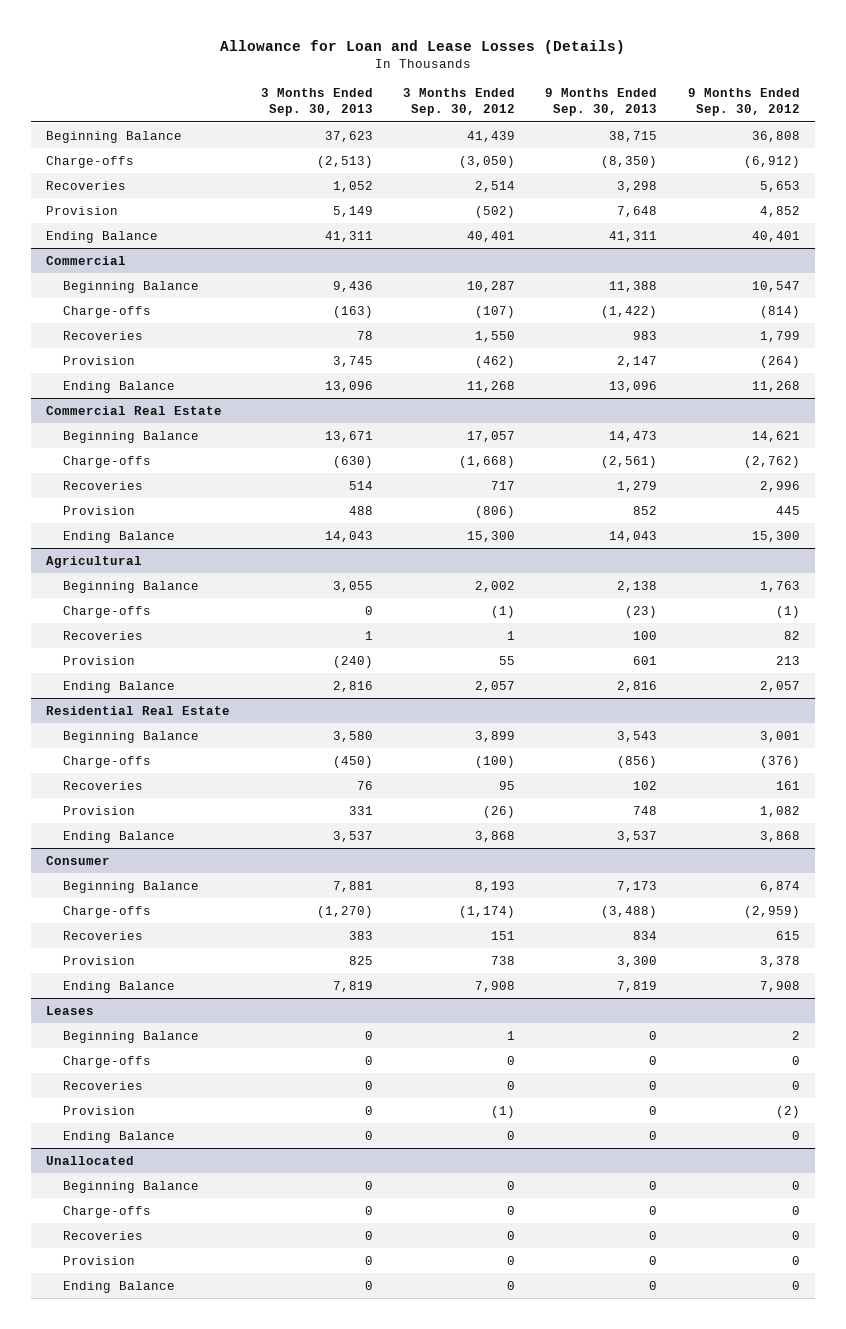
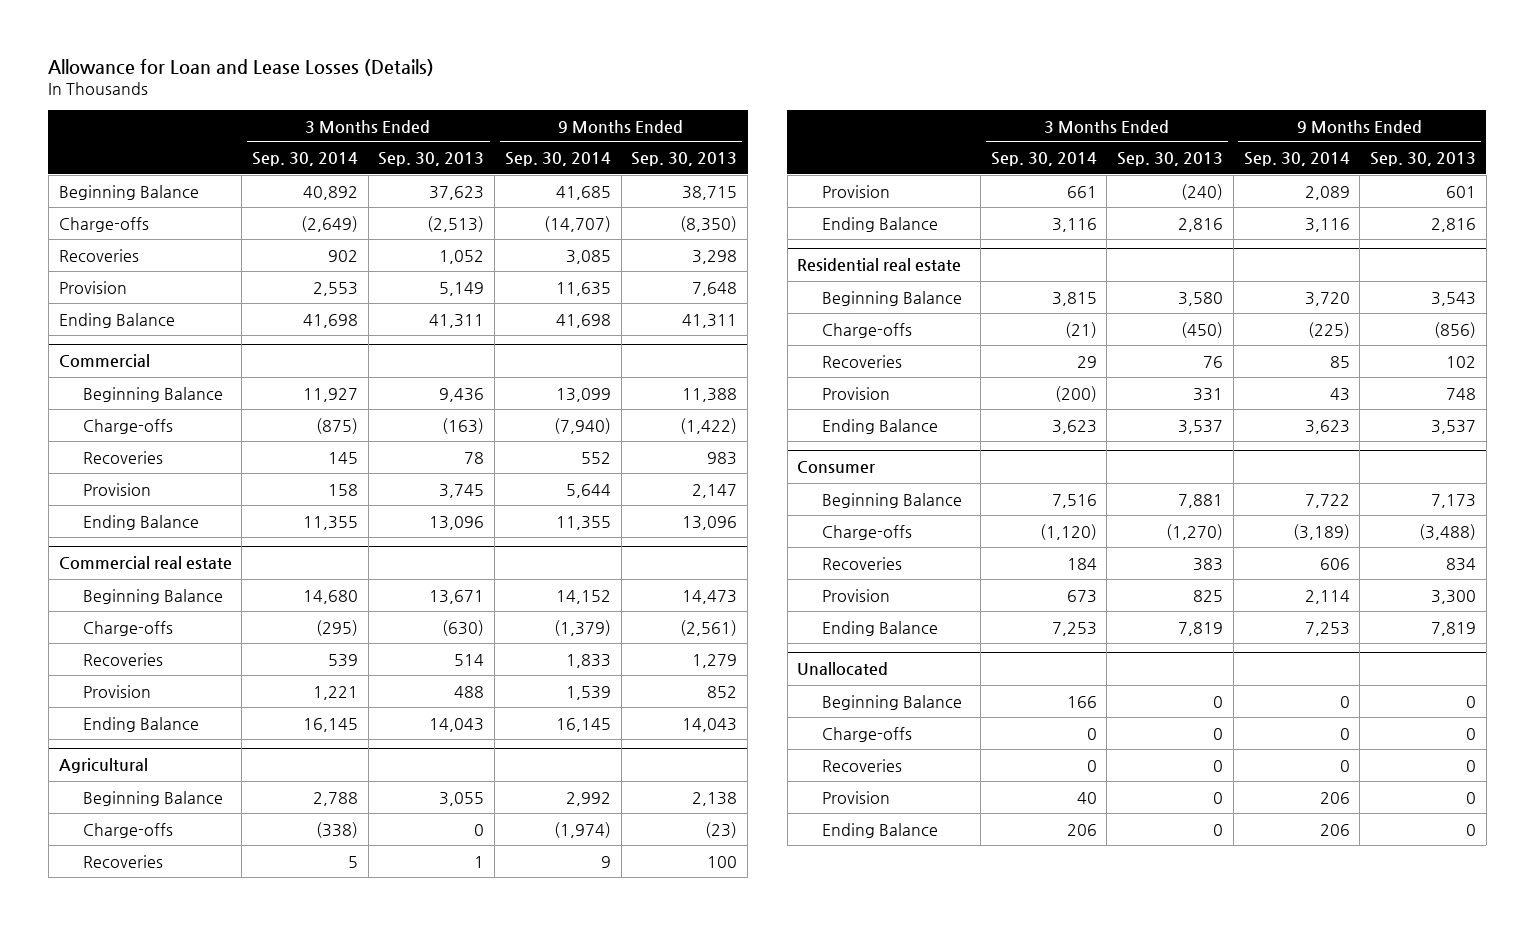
[402,88,515,117] 3 Months Ended Sep. 30, 2012 -> none
[687,88,800,117] 9 Months Ended Sep. 30, 2012 -> none
none -> [251,152,358,167] Sep. 30, 2014
none -> [504,152,611,167] Sep. 30, 2014
[46,405,223,415] Commercial Real Estate -> [58,556,232,571] Commercial real estate
[46,705,231,715] Residential Real Estate -> [797,258,962,272] Residential real estate
[46,1005,95,1015] Leases -> none
[63,1030,200,1043] Beginning Balance -> none
[63,1055,152,1068] Charge-offs -> none
[63,1080,144,1090] Recoveries -> none
[63,1105,136,1115] Provision -> none
[63,1130,176,1143] Ending Balance -> none

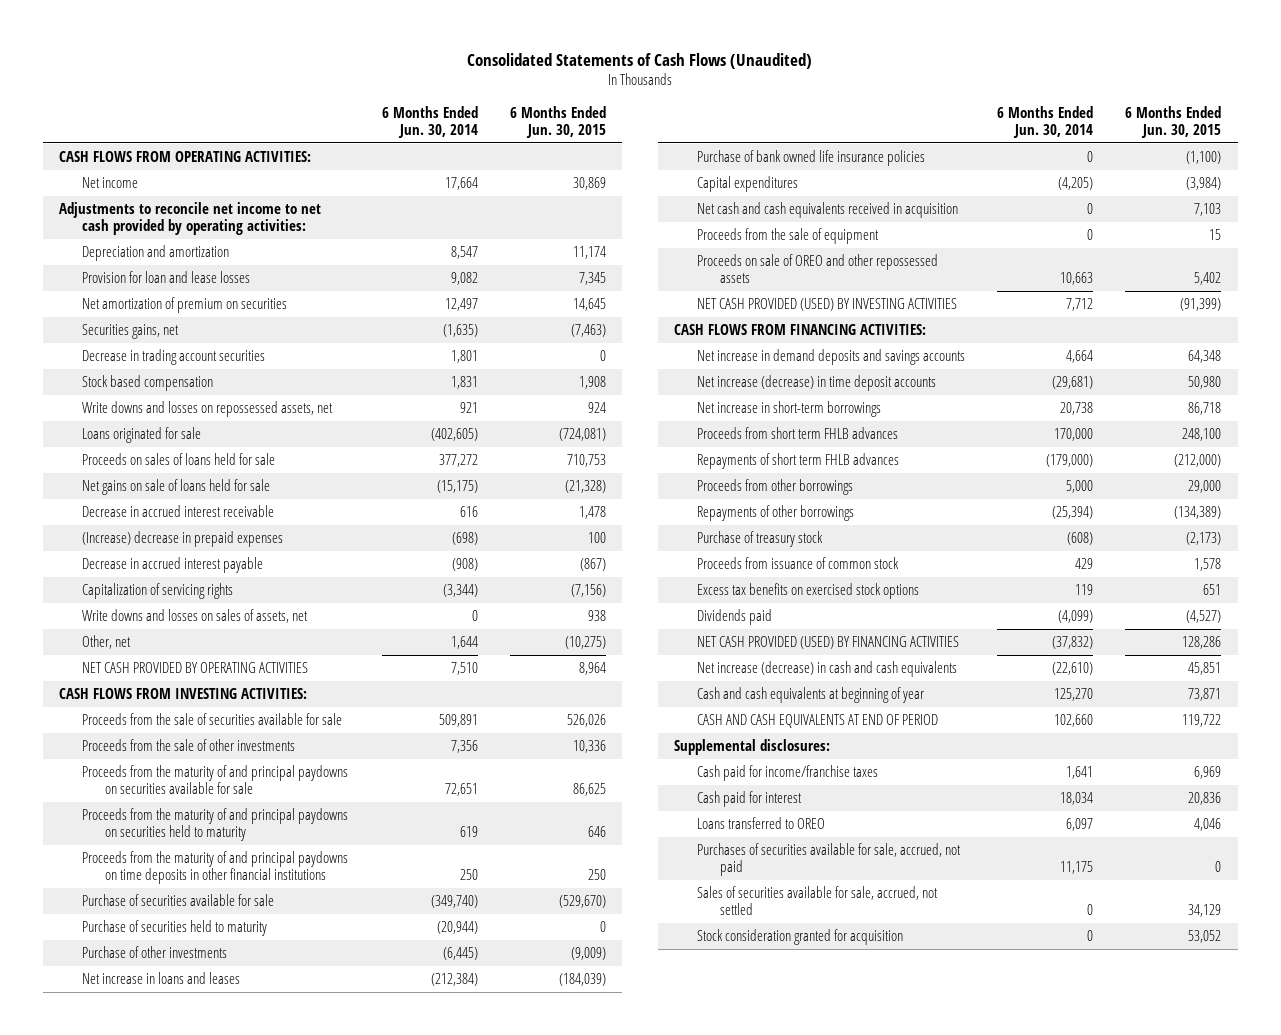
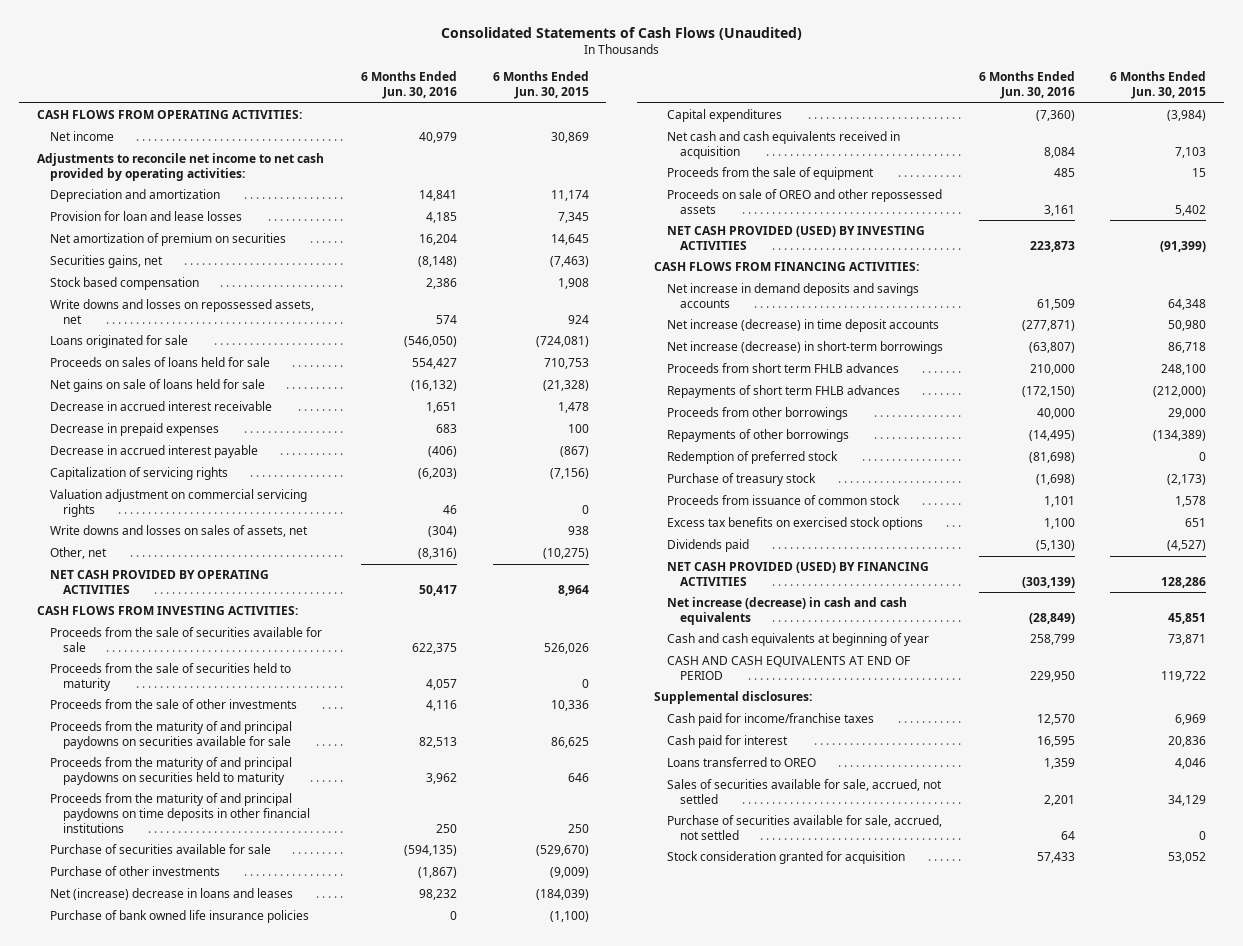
[382,105,479,138] 6 Months Ended Jun. 30, 2014 -> none
none -> [361,71,458,100] 6 Months Ended Jun. 30, 2016
[81,349,265,366] Decrease in trading account securities -> none
[81,531,283,548] (Increase) decrease in prepaid expenses -> [49,423,219,437] Decrease in prepaid expenses
none -> [49,489,307,518] Valuation adjustment on commercial servicing rights
none -> [49,663,291,692] Proceeds from the sale of securities held to maturity
[81,920,267,937] Purchase of securities held to maturity -> none
[81,972,240,985] Net increase in loans and leases -> [49,888,293,901] Net (increase) decrease in loans and leases
[697,401,882,418] Net increase in short-term borrowings -> [667,341,944,355] Net increase (decrease) in short-term borrowings
none -> [667,451,839,465] Redemption of preferred stock
[697,843,962,877] Purchases of securities available for sale, accrued, not paid -> none
none -> [667,815,943,841] Purchase of securities available for sale, accrued, not settled

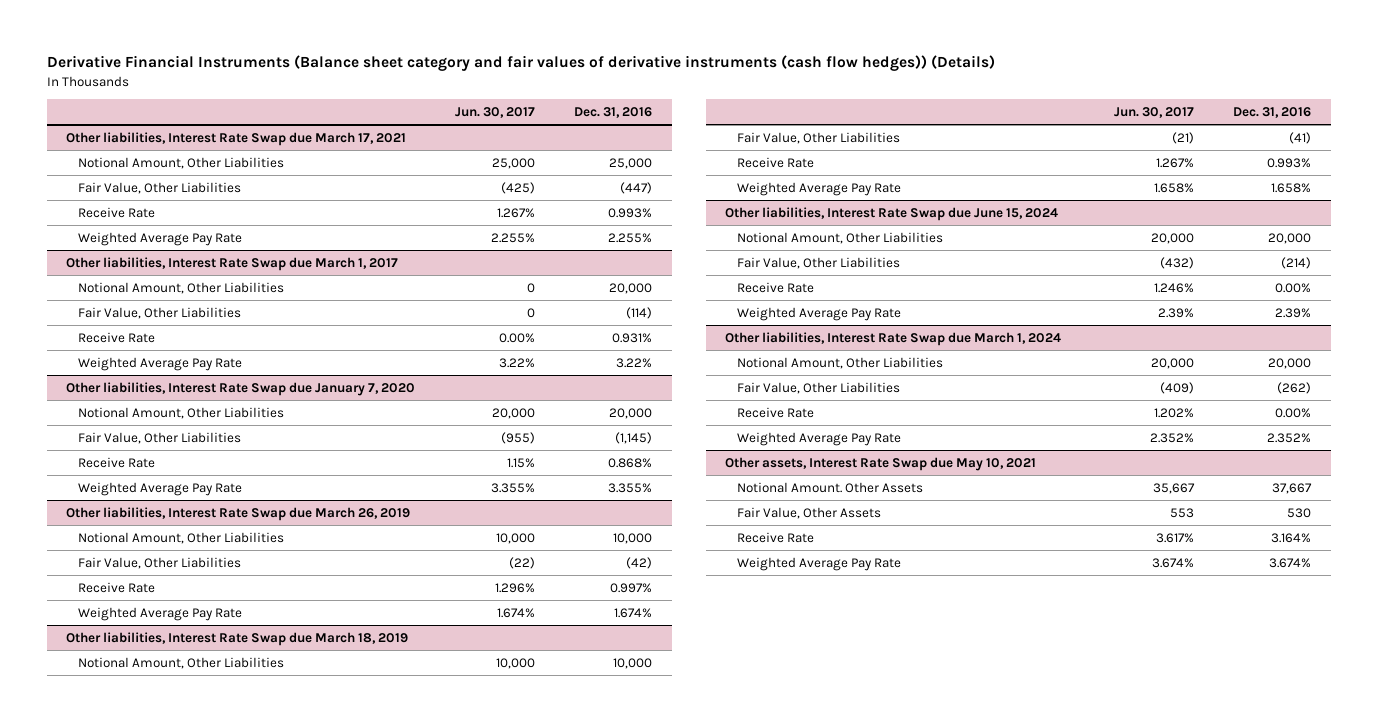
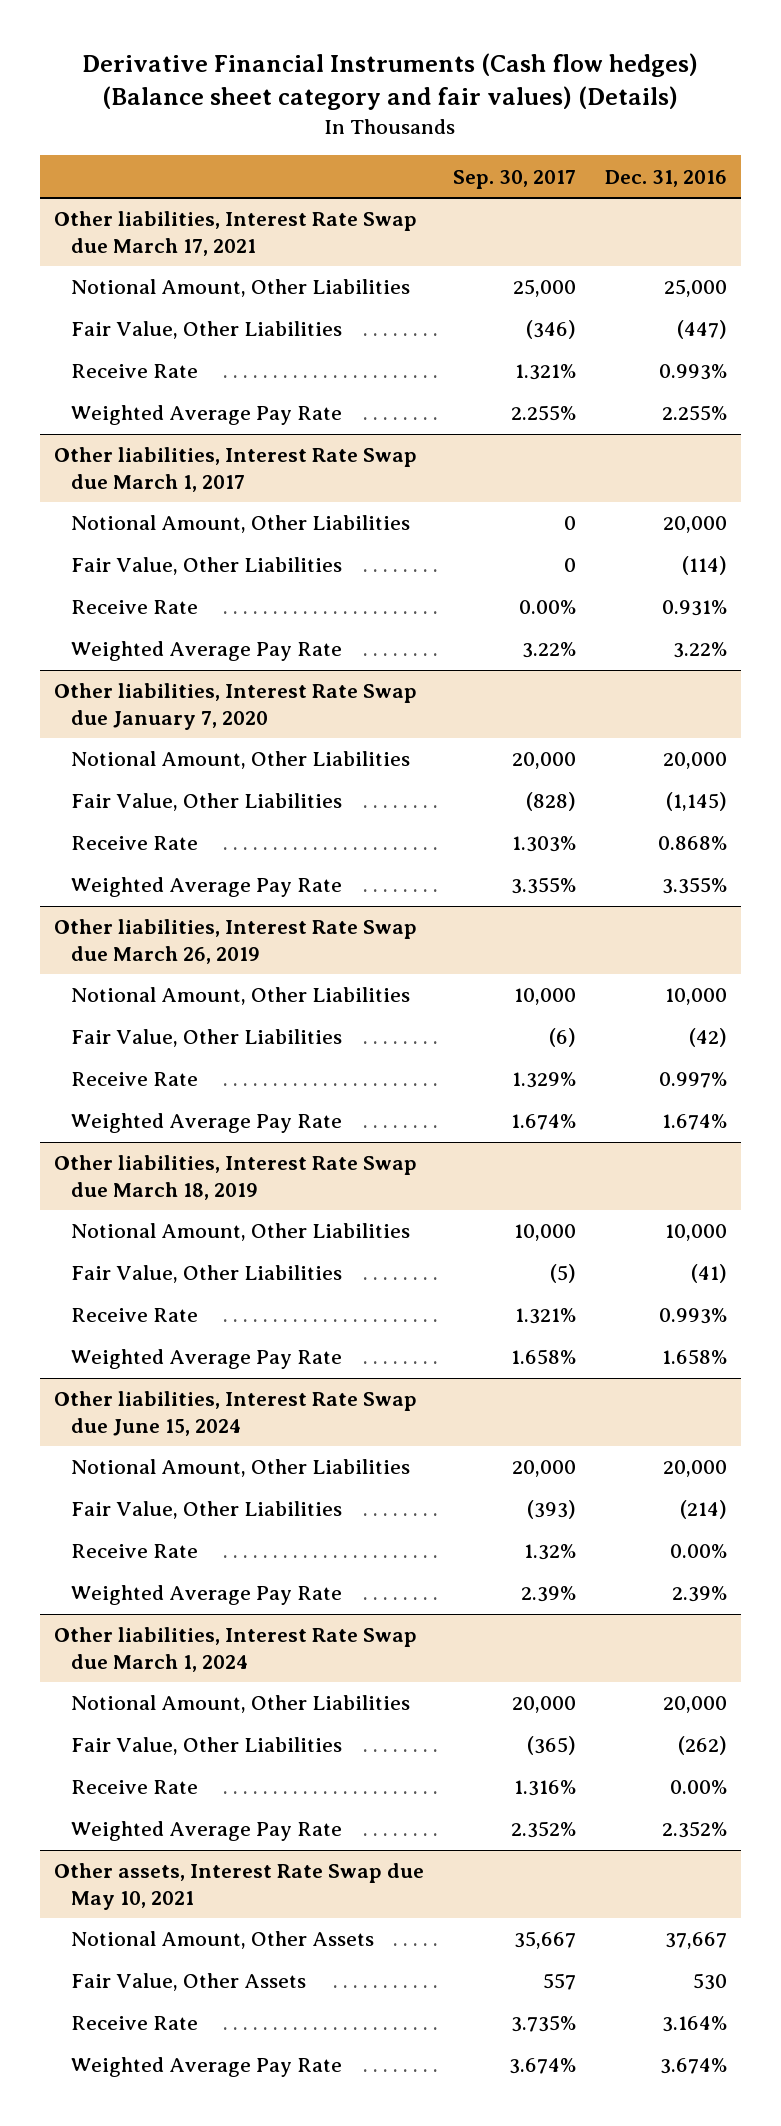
[46,55,995,72] Derivative Financial Instruments (Balance sheet category and fair values of derivative instruments (cash flow hedges)) (Details) -> [82,53,699,111] Derivative Financial Instruments (Cash flow hedges) (Balance sheet category and fair values) (Details)
[454,106,535,118] Jun. 30, 2017 -> none
none -> [452,169,576,189] Sep. 30, 2017
[736,481,923,493] Notional Amount. Other Assets -> [70,1931,374,1950] Notional Amount, Other Assets

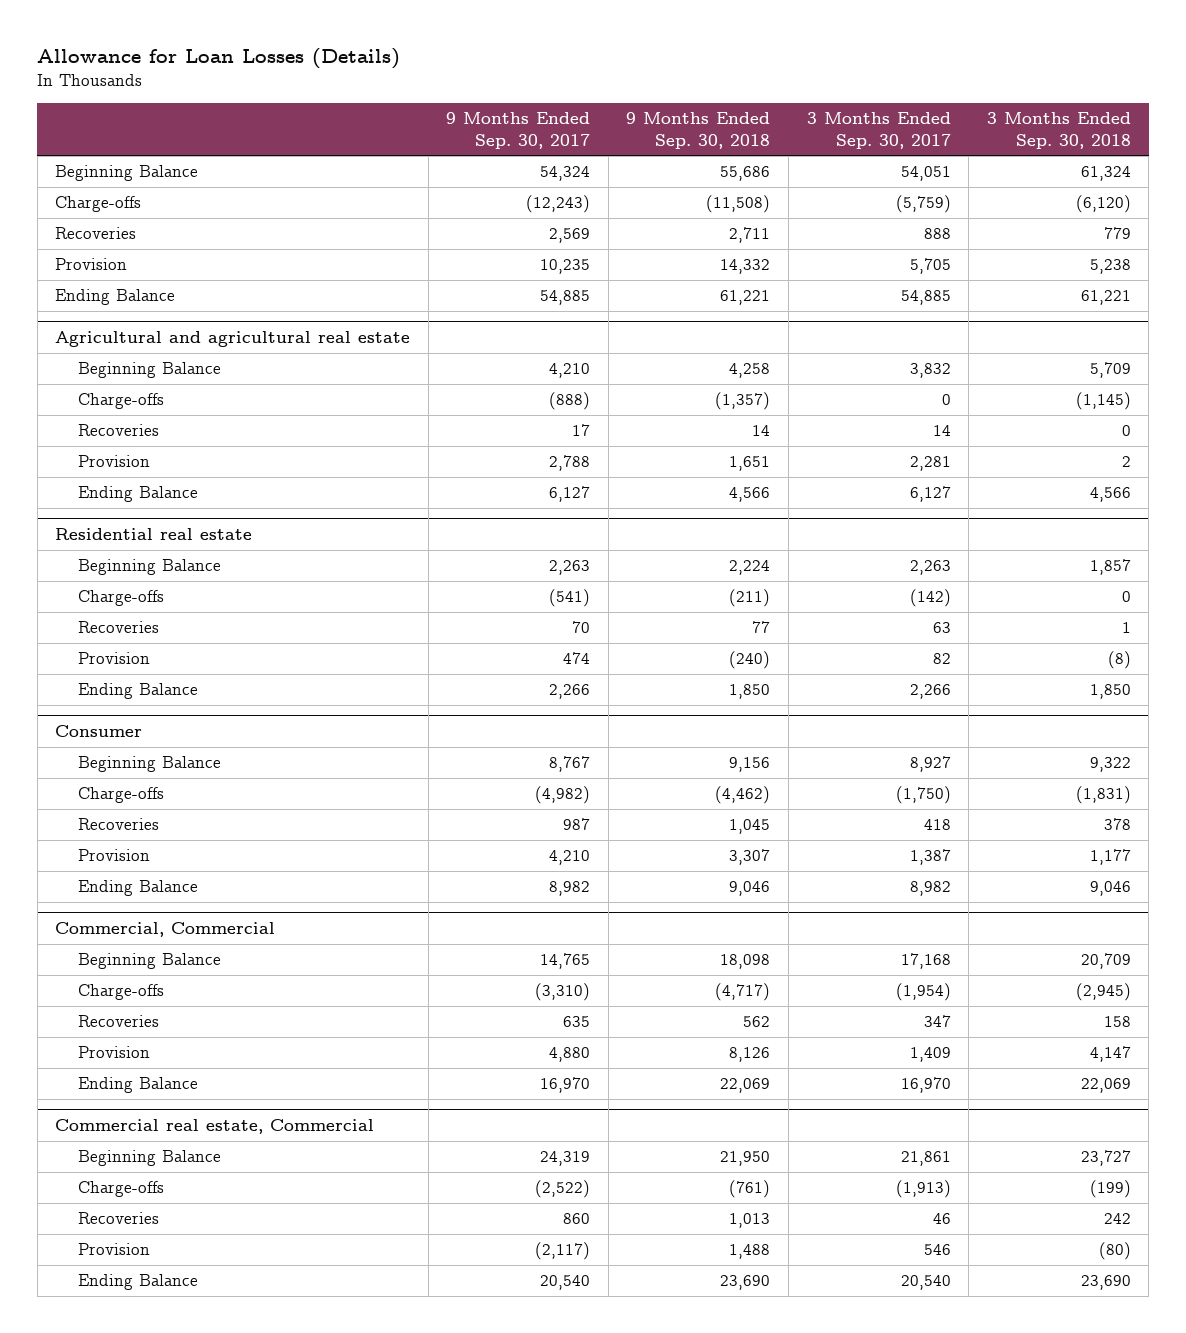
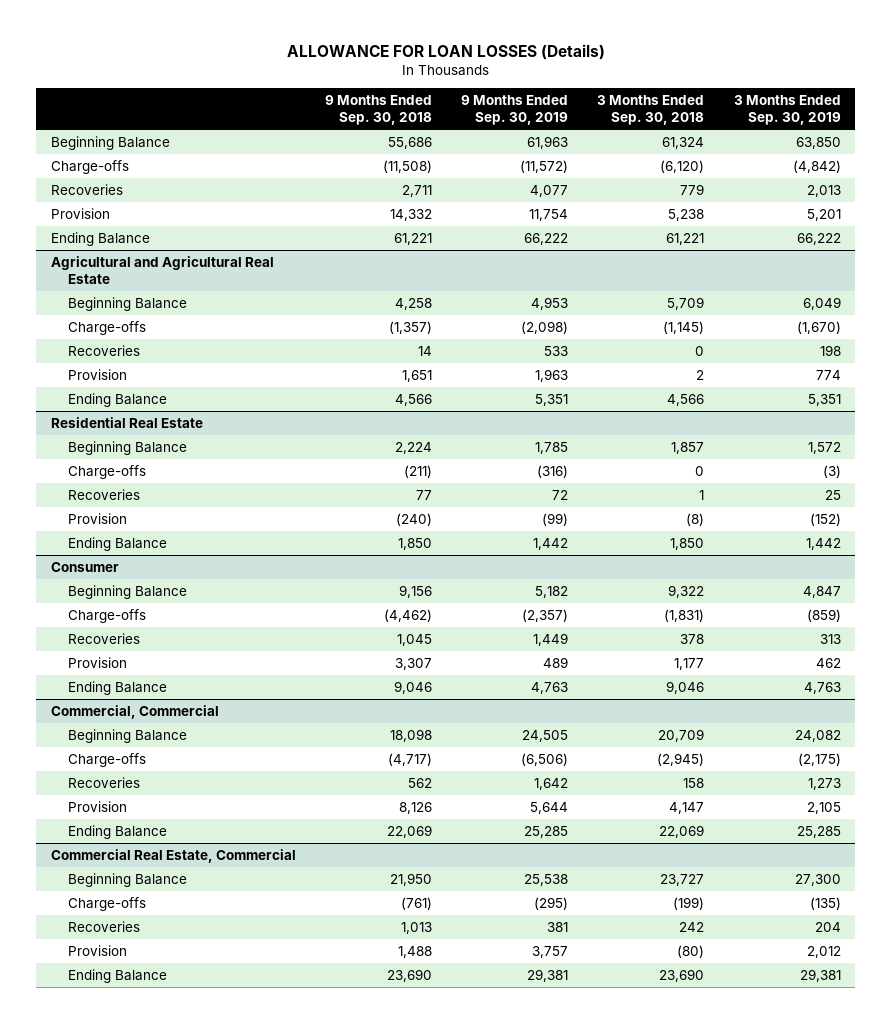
[37,48,401,70] Allowance for Loan Losses (Details) -> [286,43,605,60] ALLOWANCE FOR LOAN LOSSES (Details)
[446,112,591,149] 9 Months Ended Sep. 30, 2017 -> none
[806,112,951,149] 3 Months Ended Sep. 30, 2017 -> none
none -> [461,94,569,126] 9 Months Ended Sep. 30, 2019
none -> [733,94,841,126] 3 Months Ended Sep. 30, 2019
[55,331,411,348] Agricultural and agricultural real estate -> [50,255,274,285] Agricultural and Agricultural Real Estate
[55,528,253,541] Residential real estate -> [50,416,203,428] Residential Real Estate
[55,1119,375,1135] Commercial real estate, Commercial -> [50,848,296,863] Commercial Real Estate, Commercial

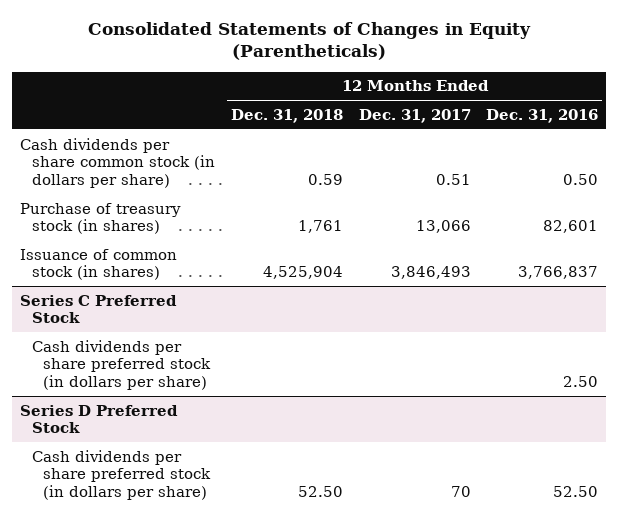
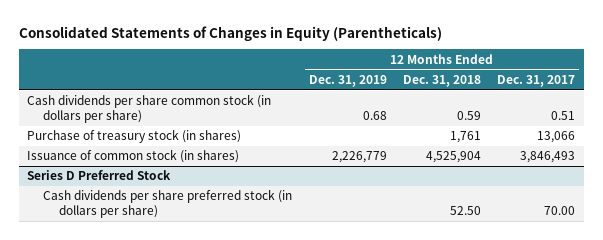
[486,108,599,123] Dec. 31, 2016 -> none
none -> [308,75,387,88] Dec. 31, 2019
[20,294,178,324] Series C Preferred Stock -> none
[31,339,212,391] Cash dividends per share preferred stock (in dollars per share) -> none
[450,486,471,498] 70 -> [544,206,576,216] 70.00

